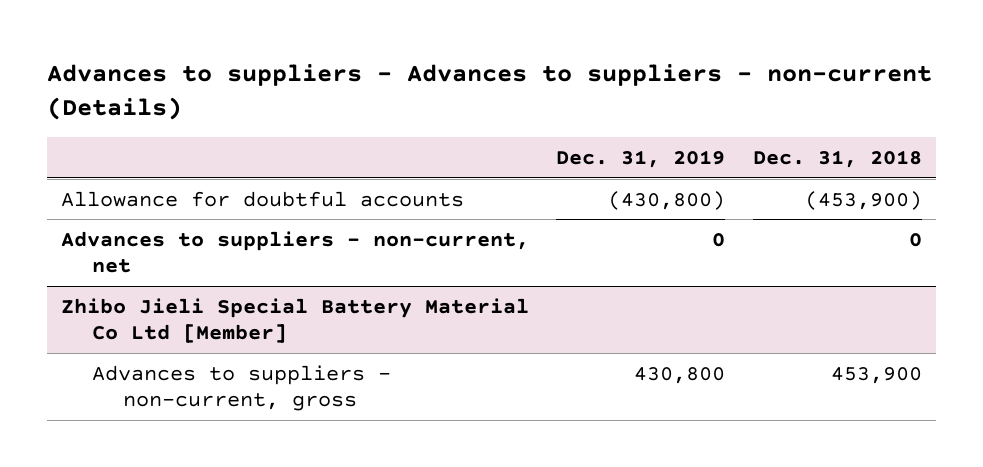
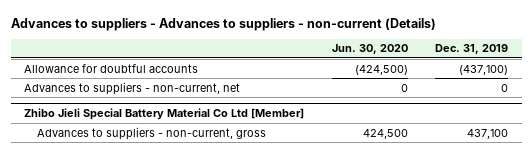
[752,150,922,169] Dec. 31, 2018 -> none
none -> [331,44,408,55] Jun. 30, 2020
[608,190,726,210] (430,800) -> [459,64,509,75] (437,100)
[634,366,726,384] 430,800 -> [467,128,509,139] 437,100

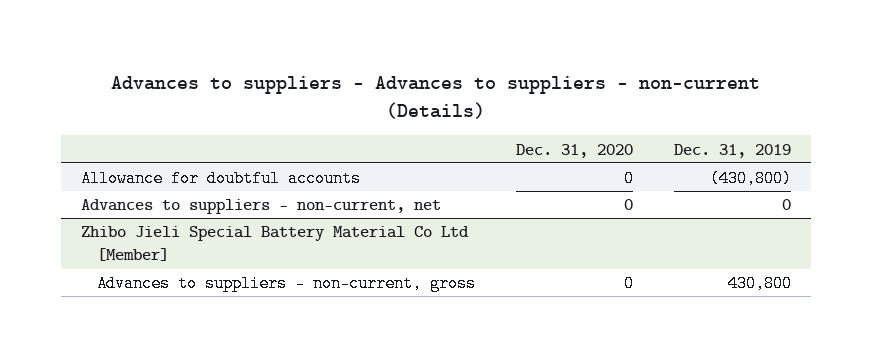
[331,44,408,55] Jun. 30, 2020 -> none
none -> [516,143,634,158] Dec. 31, 2020
[459,64,509,75] (437,100) -> [709,170,792,188] (430,800)
[467,128,509,139] 437,100 -> [727,275,792,293] 430,800

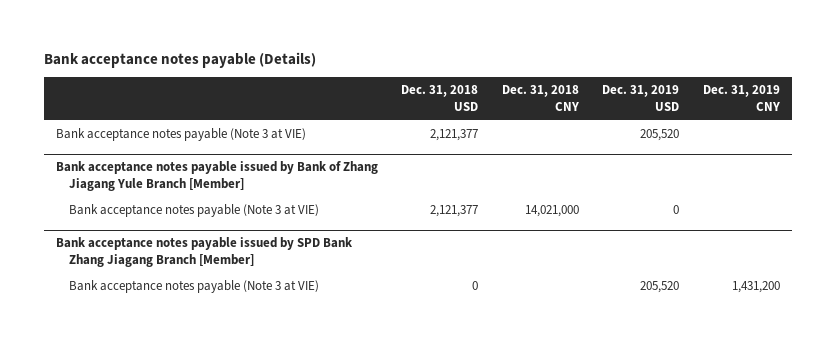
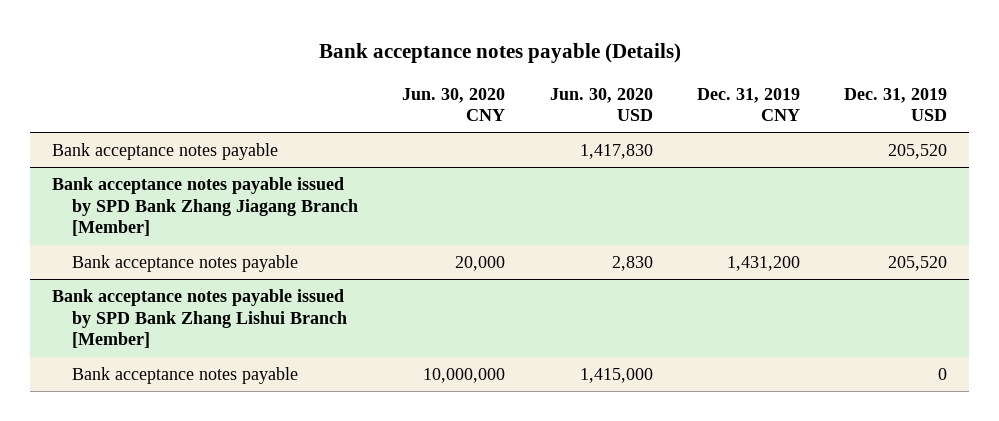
[401,85,479,112] Dec. 31, 2018 USD -> none
[501,85,579,112] Dec. 31, 2018 CNY -> none
none -> [402,87,506,122] Jun. 30, 2020 CNY
none -> [549,87,653,122] Jun. 30, 2020 USD
[55,161,378,192] Bank acceptance notes payable issued by Bank of Zhang Jiagang Yule Branch [Member] -> none
[68,203,319,217] Bank acceptance notes payable (Note 3 at VIE) -> none
[55,127,306,141] Bank acceptance notes payable (Note 3 at VIE) -> [52,143,279,161] Bank acceptance notes payable
[68,279,319,293] Bank acceptance notes payable (Note 3 at VIE) -> [72,255,299,273] Bank acceptance notes payable
none -> [52,289,348,349] Bank acceptance notes payable issued by SPD Bank Zhang Lishui Branch [Member]
none -> [72,367,299,385] Bank acceptance notes payable

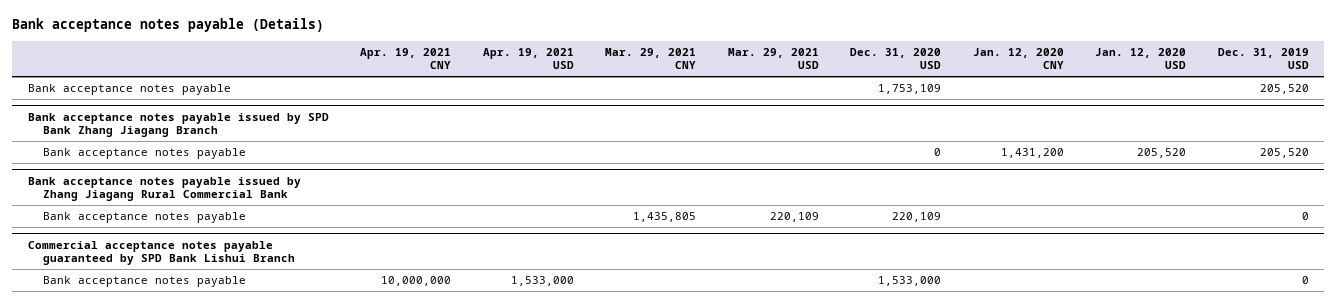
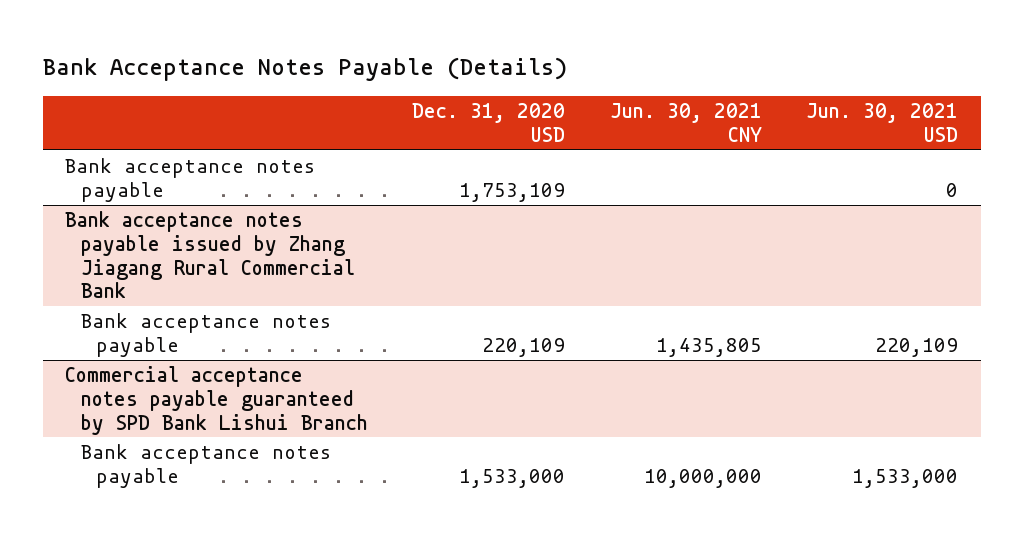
[12,18,325,33] Bank acceptance notes payable (Details) -> [43,57,568,82] Bank Acceptance Notes Payable (Details)
[360,47,452,70] Apr. 19, 2021 CNY -> none
[482,47,574,70] Apr. 19, 2021 USD -> none
[605,47,697,70] Mar. 29, 2021 CNY -> none
[727,47,819,70] Mar. 29, 2021 USD -> none
[972,47,1064,70] Jan. 12, 2020 CNY -> none
[1095,47,1187,70] Jan. 12, 2020 USD -> none
[1217,47,1309,70] Dec. 31, 2019 USD -> none
none -> [609,103,762,142] Jun. 30, 2021 CNY
none -> [806,103,959,142] Jun. 30, 2021 USD
[27,112,329,138] Bank acceptance notes payable issued by SPD Bank Zhang Jiagang Branch -> none
[42,148,246,160] Bank acceptance notes payable -> none

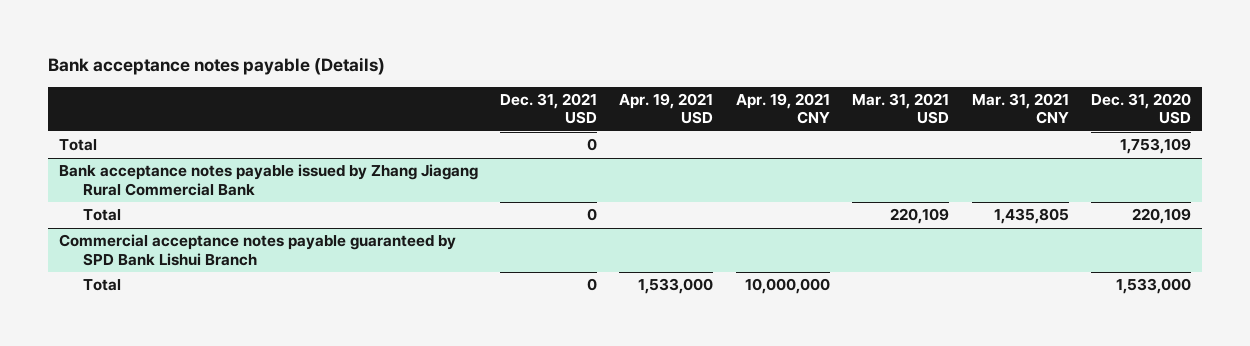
[43,57,568,82] Bank Acceptance Notes Payable (Details) -> [47,57,385,76] Bank acceptance notes payable (Details)
[609,103,762,142] Jun. 30, 2021 CNY -> none
[806,103,959,142] Jun. 30, 2021 USD -> none
none -> [500,92,598,125] Dec. 31, 2021 USD
none -> [619,92,714,125] Apr. 19, 2021 USD
none -> [735,92,830,125] Apr. 19, 2021 CNY
none -> [852,92,950,125] Mar. 31, 2021 USD
none -> [971,92,1069,125] Mar. 31, 2021 CNY
[65,158,316,202] Bank acceptance notes payable -> [58,139,97,152] Total
[80,313,331,357] Bank acceptance notes payable -> [82,209,121,222] Total
[80,444,331,488] Bank acceptance notes payable -> [82,279,121,292] Total

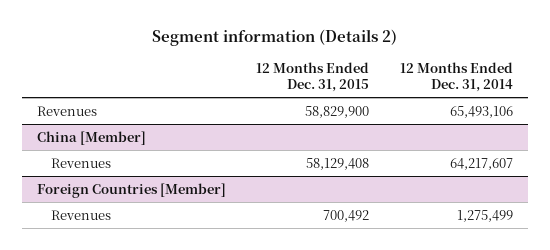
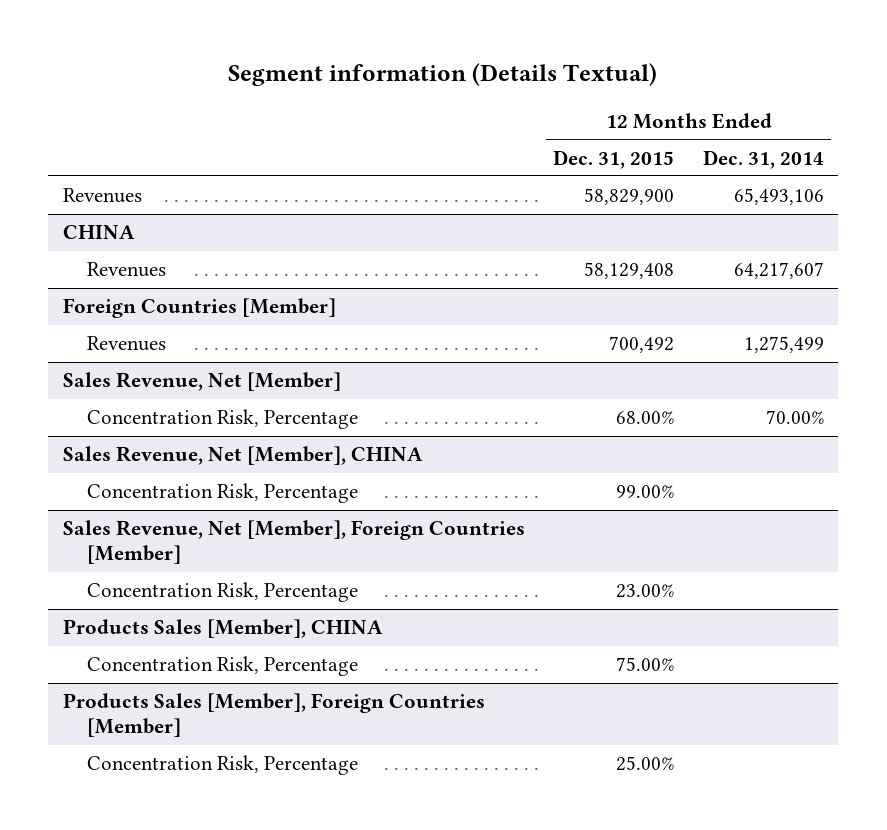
[151,29,397,47] Segment information (Details 2) -> [228,63,658,87] Segment information (Details Textual)
[37,130,147,145] China [Member] -> [62,225,135,240] CHINA
none -> [62,372,341,392] Sales Revenue, Net [Member]
none -> [87,409,359,430] Concentration Risk, Percentage
none -> [62,446,423,466] Sales Revenue, Net [Member], CHINA
none -> [87,483,359,504] Concentration Risk, Percentage
none -> [62,520,525,565] Sales Revenue, Net [Member], Foreign Countries [Member]
none -> [87,582,359,603] Concentration Risk, Percentage
none -> [62,619,383,639] Products Sales [Member], CHINA
none -> [87,656,359,677] Concentration Risk, Percentage
none -> [62,693,485,738] Products Sales [Member], Foreign Countries [Member]
none -> [87,755,359,776] Concentration Risk, Percentage

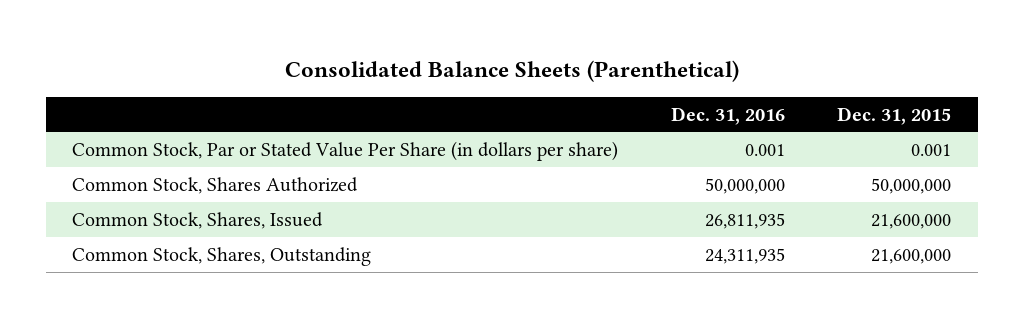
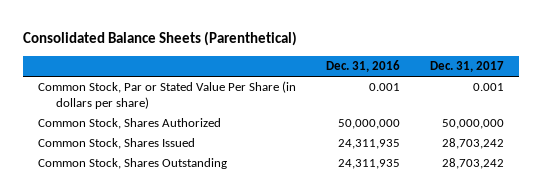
[837,106,952,125] Dec. 31, 2015 -> none
none -> [430,61,505,73] Dec. 31, 2017
[72,211,324,229] Common Stock, Shares, Issued -> [38,138,196,150] Common Stock, Shares Issued
[704,212,785,229] 26,811,935 -> [338,139,401,150] 24,311,935
[72,246,372,266] Common Stock, Shares, Outstanding -> [38,158,228,170] Common Stock, Shares Outstanding

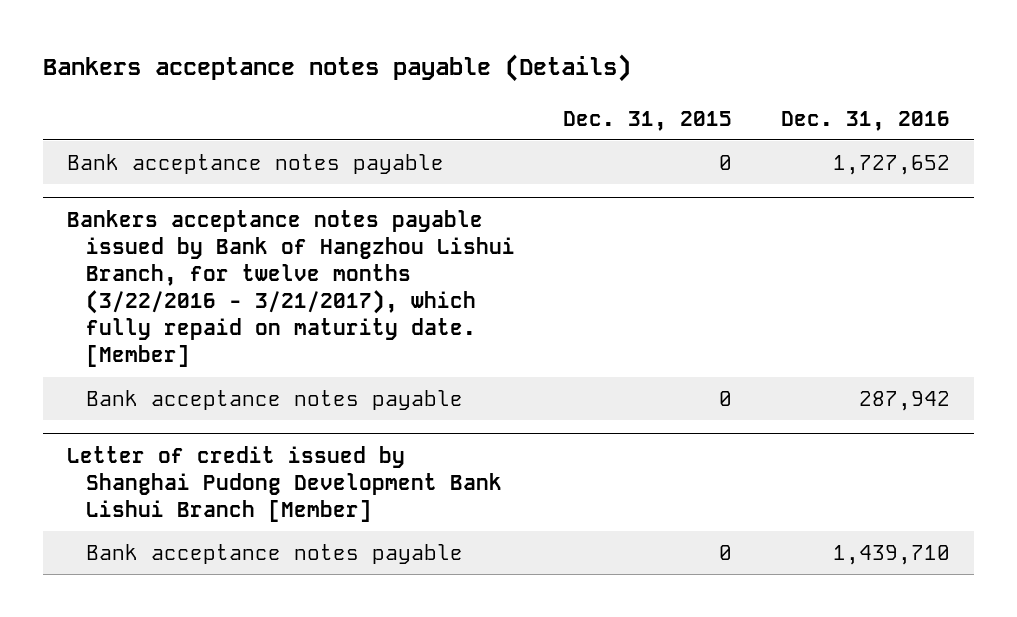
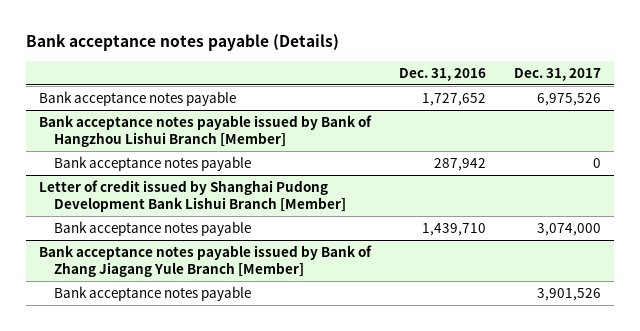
[42,54,631,83] Bankers acceptance notes payable (Details) -> [25,33,339,51] Bank acceptance notes payable (Details)
[563,110,733,131] Dec. 31, 2015 -> none
none -> [513,67,601,81] Dec. 31, 2017
[66,209,516,368] Bankers acceptance notes payable issued by Bank of Hangzhou Lishui Branch, for twelve months (3/22/2016 - 3/21/2017), which fully repaid on maturity date. [Member] -> [39,115,373,148] Bank acceptance notes payable issued by Bank of Hangzhou Lishui Branch [Member]
none -> [39,245,373,278] Bank acceptance notes payable issued by Bank of Zhang Jiagang Yule Branch [Member]
none -> [53,286,251,302] Bank acceptance notes payable

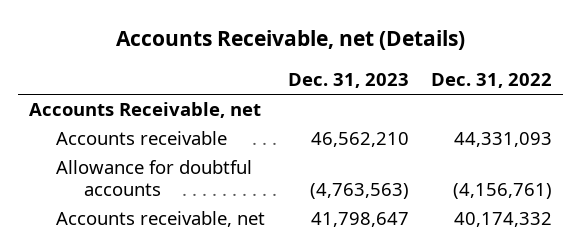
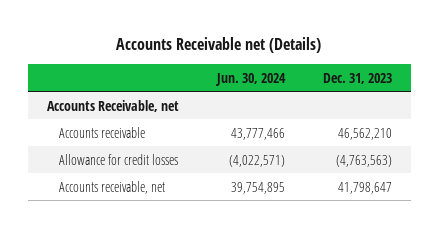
[115,30,465,51] Accounts Receivable, net (Details) -> [116,36,322,53] Accounts Receivable net (Details)
[431,73,553,89] Dec. 31, 2022 -> none
none -> [214,72,286,86] Jun. 30, 2024
[56,160,253,196] Allowance for doubtful accounts -> [58,153,178,165] Allowance for credit losses

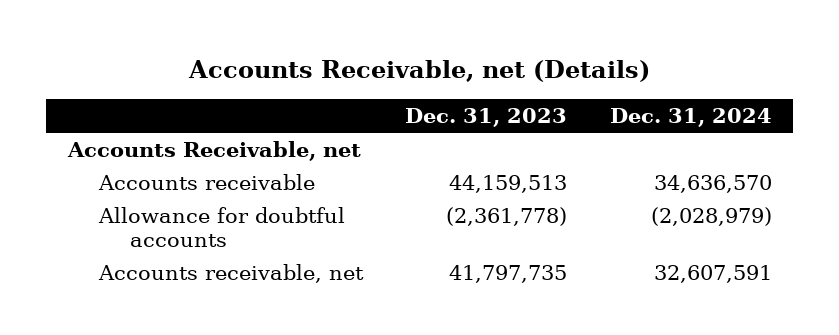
[116,36,322,53] Accounts Receivable net (Details) -> [187,60,650,83] Accounts Receivable, net (Details)
[214,72,286,86] Jun. 30, 2024 -> none
none -> [609,108,772,128] Dec. 31, 2024
[337,127,392,140] 46,562,210 -> [449,175,568,194] 44,159,513
[58,153,178,165] Allowance for credit losses -> [97,207,345,247] Allowance for doubtful accounts
[335,154,392,167] (4,763,563) -> [446,207,568,227] (2,361,778)
[337,181,392,194] 41,798,647 -> [449,265,568,284] 41,797,735

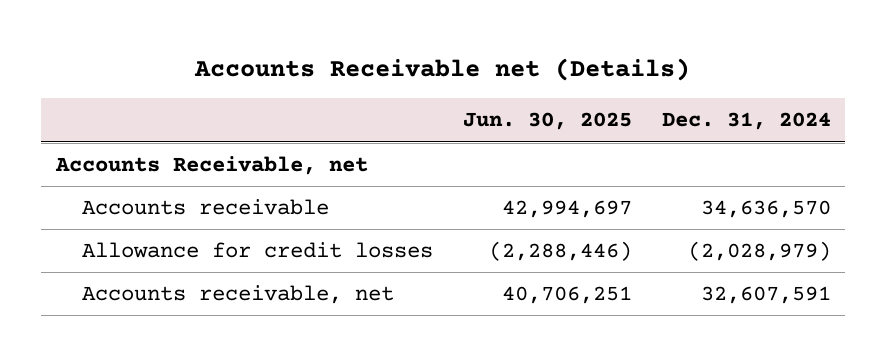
[187,60,650,83] Accounts Receivable, net (Details) -> [194,57,691,81] Accounts Receivable net (Details)
[405,108,568,128] Dec. 31, 2023 -> none
none -> [462,112,632,131] Jun. 30, 2025
[97,207,345,247] Allowance for doubtful accounts -> [82,242,434,259] Allowance for credit losses

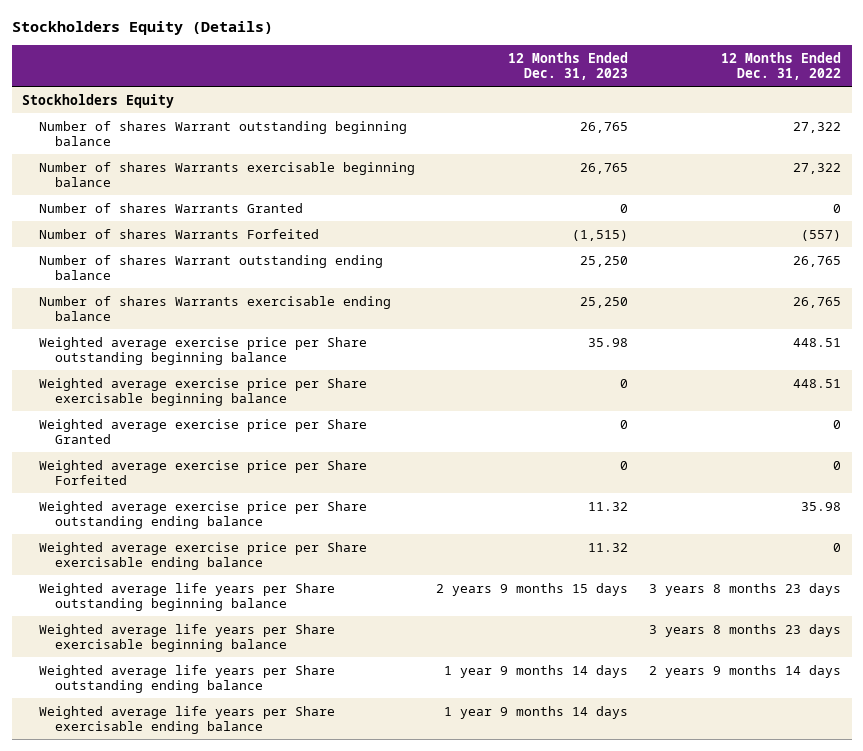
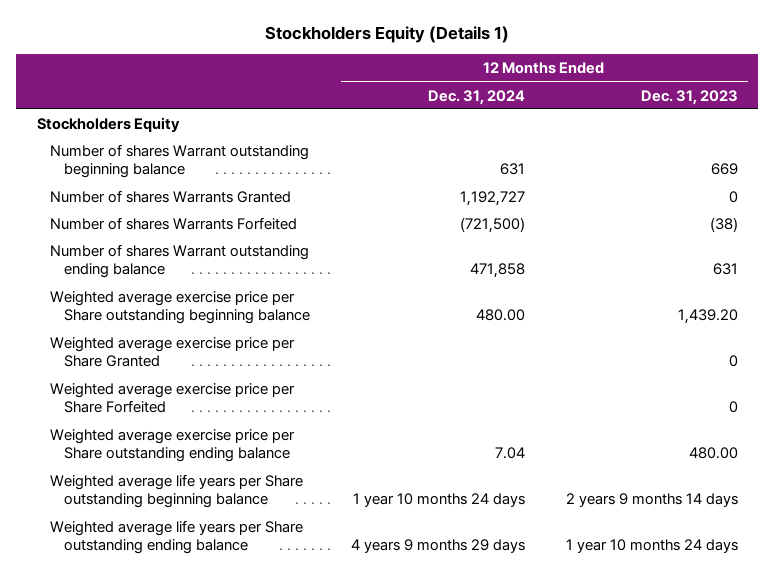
[11,20,273,35] Stockholders Equity (Details) -> [265,26,510,44] Stockholders Equity (Details 1)
[721,51,842,81] 12 Months Ended Dec. 31, 2022 -> none
none -> [428,89,526,105] Dec. 31, 2024
[38,161,415,188] Number of shares Warrants exercisable beginning balance -> none
[579,121,628,133] 26,765 -> [710,163,738,176] 669
[38,295,391,322] Number of shares Warrants exercisable ending balance -> none
[38,377,367,407] Weighted average exercise price per Share exercisable beginning balance -> none
[571,229,628,241] (1,515) -> [709,216,738,232] (38)
[579,255,628,267] 25,250 -> [712,263,738,276] 631
[587,337,628,347] 35.98 -> [677,309,738,325] 1,439.20
[38,541,367,571] Weighted average exercise price per Share exercisable ending balance -> none
[38,623,335,653] Weighted average life years per Share exercisable beginning balance -> none
[38,705,335,735] Weighted average life years per Share exercisable ending balance -> none
[587,501,628,511] 11.32 -> [688,447,738,460] 480.00
[435,582,628,596] 2 years 9 months 15 days -> [565,493,738,508] 2 years 9 months 14 days
[443,664,628,678] 1 year 9 months 14 days -> [565,539,738,554] 1 year 10 months 24 days

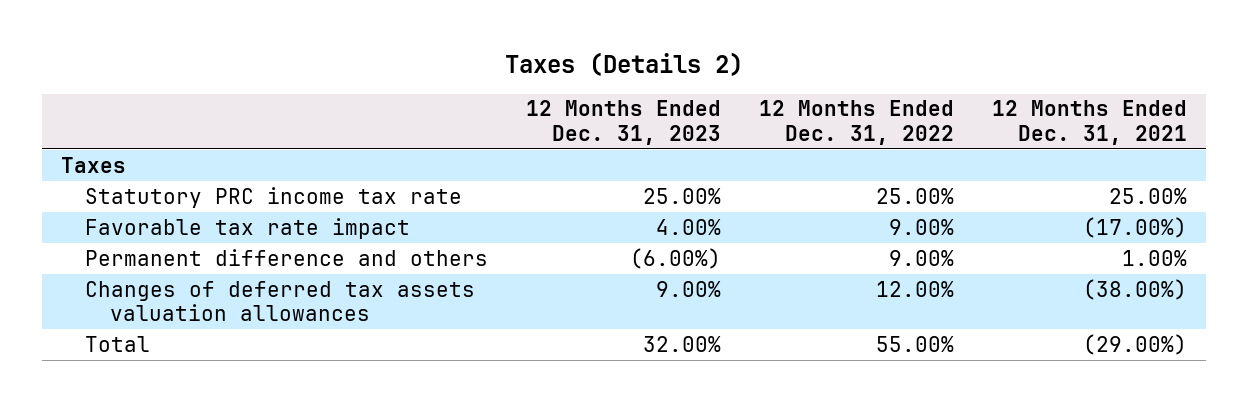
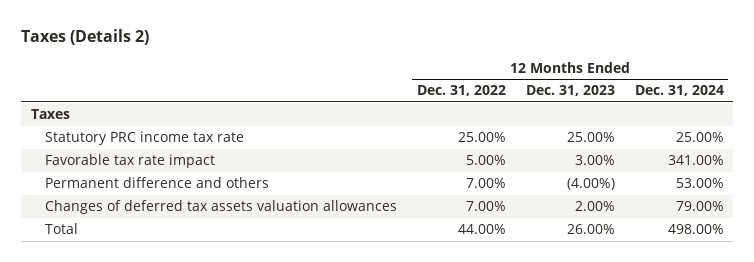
[992,100,1188,146] 12 Months Ended Dec. 31, 2021 -> none
none -> [634,85,724,97] Dec. 31, 2024
[656,218,722,235] 4.00% -> [574,155,615,166] 3.00%
[889,218,955,235] 9.00% -> [465,155,506,166] 5.00%
[630,247,722,269] (6.00%) -> [566,178,615,191] (4.00%)
[889,249,955,266] 9.00% -> [465,178,506,189] 7.00%
[656,280,722,297] 9.00% -> [574,201,615,212] 2.00%
[876,280,955,297] 12.00% -> [465,201,506,212] 7.00%
[643,335,722,352] 32.00% -> [566,224,615,235] 26.00%
[876,335,955,352] 55.00% -> [457,224,506,235] 44.00%

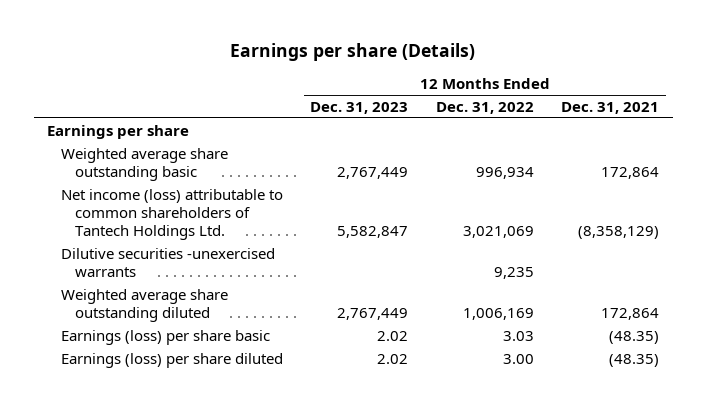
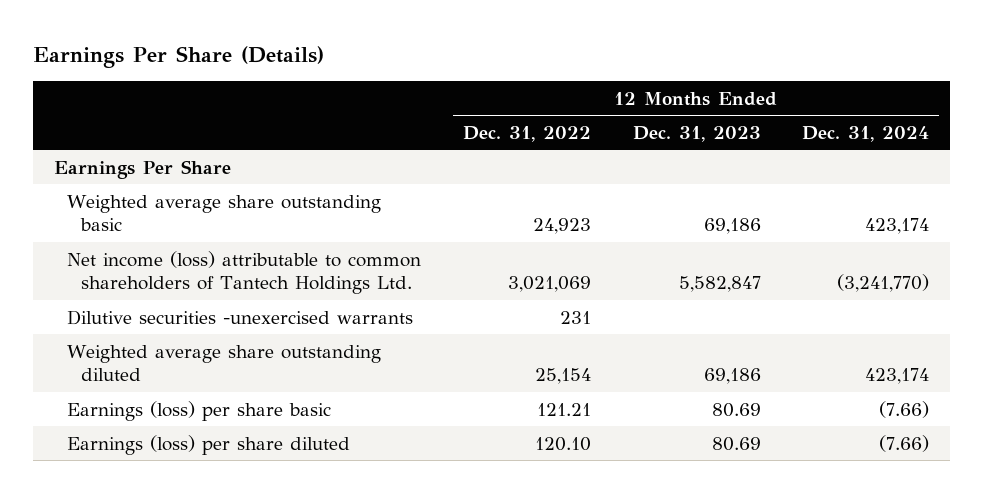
[230,43,476,62] Earnings per share (Details) -> [33,46,325,69] Earnings Per Share (Details)
[561,101,660,114] Dec. 31, 2021 -> none
none -> [802,125,930,142] Dec. 31, 2024
[47,124,190,139] Earnings per share -> [53,159,231,179] Earnings Per Share
[337,166,409,179] 2,767,449 -> [703,218,761,235] 69,186
[475,166,534,179] 996,934 -> [532,218,591,235] 24,923
[493,266,534,279] 9,235 -> [559,310,591,324] 231
[337,307,409,320] 2,767,449 -> [703,368,761,385] 69,186
[462,307,534,320] 1,006,169 -> [534,368,591,385] 25,154
[377,330,409,341] 2.02 -> [711,402,761,417] 80.69
[502,330,534,341] 3.03 -> [536,402,591,416] 121.21
[377,353,409,364] 2.02 -> [711,436,761,451] 80.69
[502,353,534,364] 3.00 -> [534,436,591,451] 120.10

